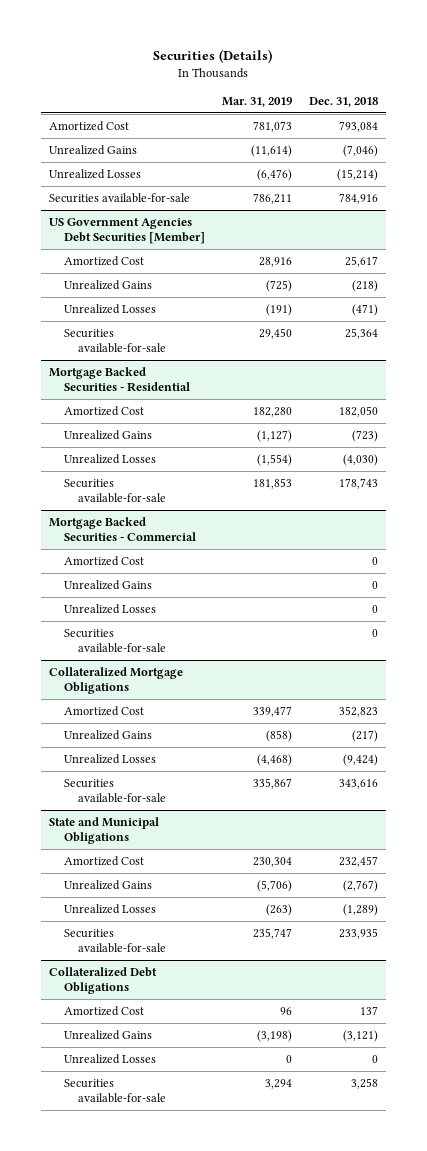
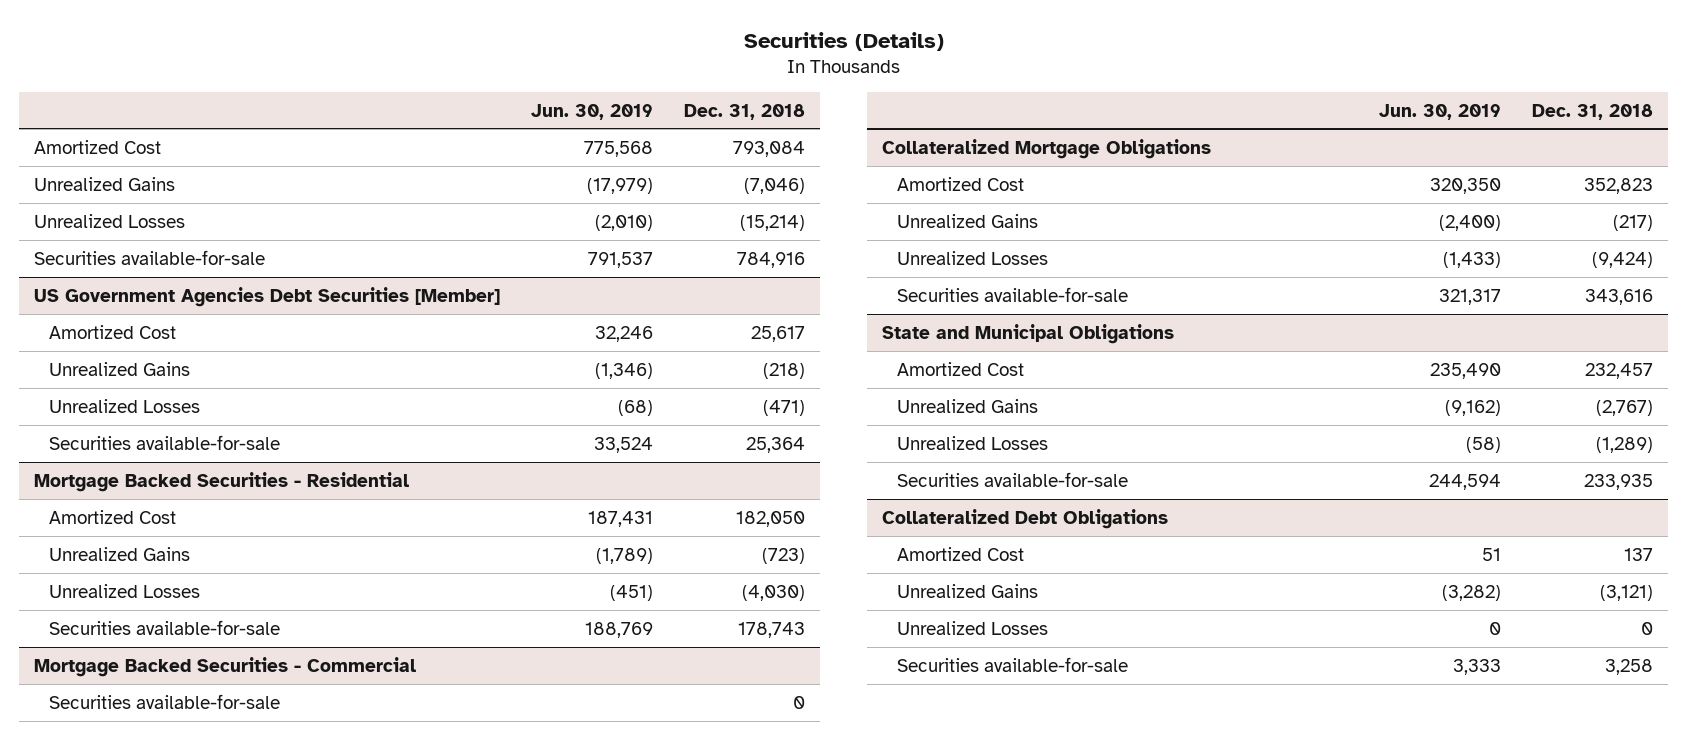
[221,96,292,107] Mar. 31, 2019 -> none
none -> [531,103,654,120] Jun. 30, 2019
[63,555,144,566] Amortized Cost -> none
[63,579,152,590] Unrealized Gains -> none
[63,603,156,614] Unrealized Losses -> none

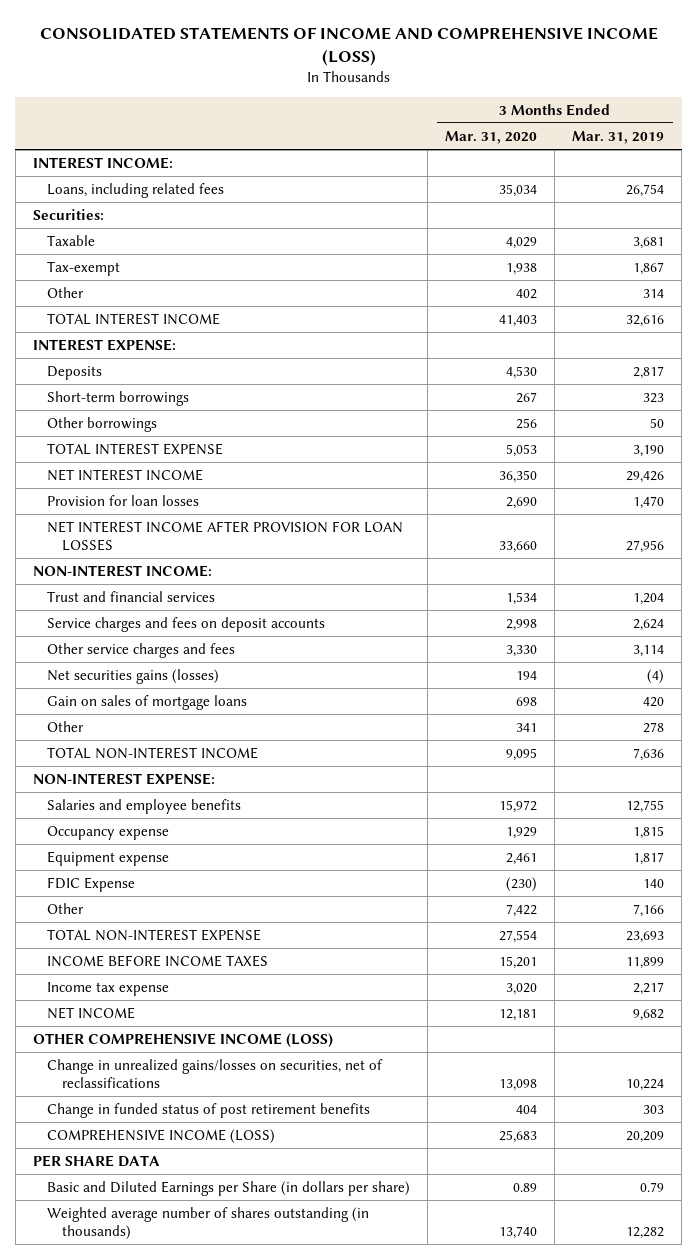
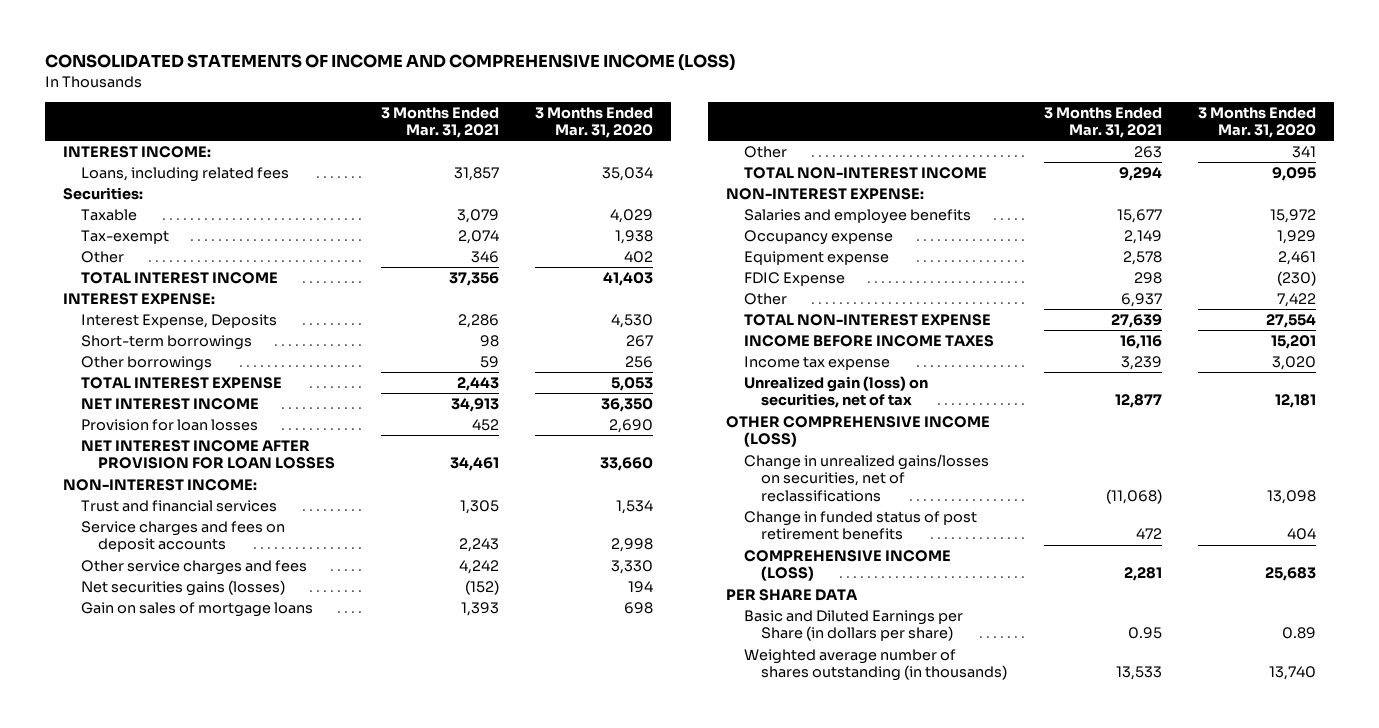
[572,130,665,144] Mar. 31, 2019 -> none
none -> [380,106,499,139] 3 Months Ended Mar. 31, 2021
[47,365,103,380] Deposits -> [80,313,277,328] Interest Expense, Deposits
[47,1006,136,1019] NET INCOME -> [743,375,928,409] Unrealized gain (loss) on securities, net of tax

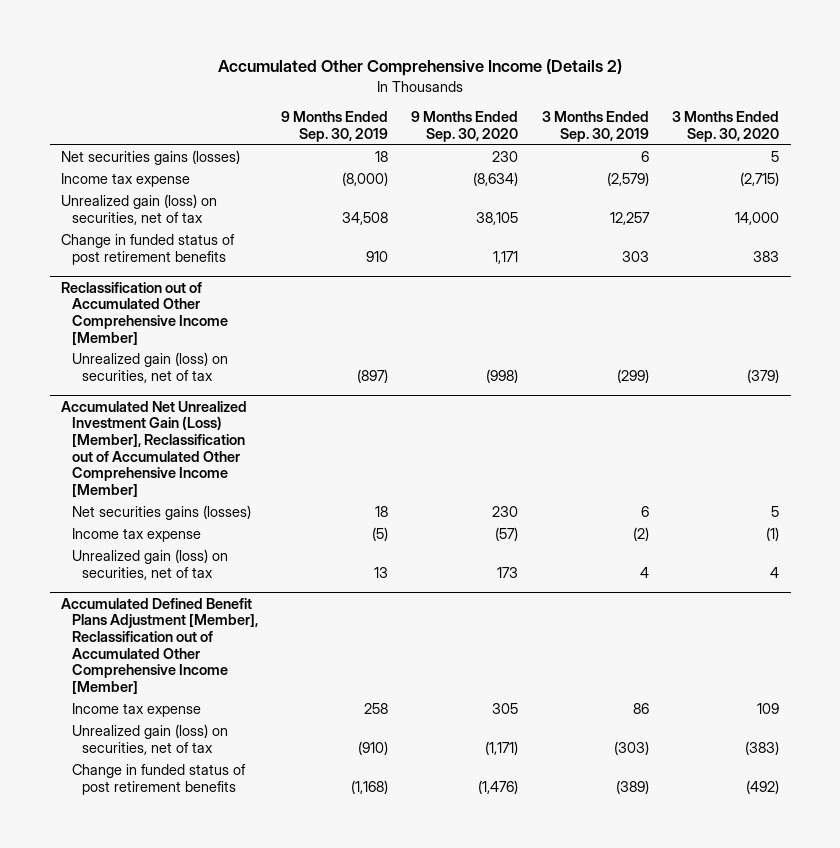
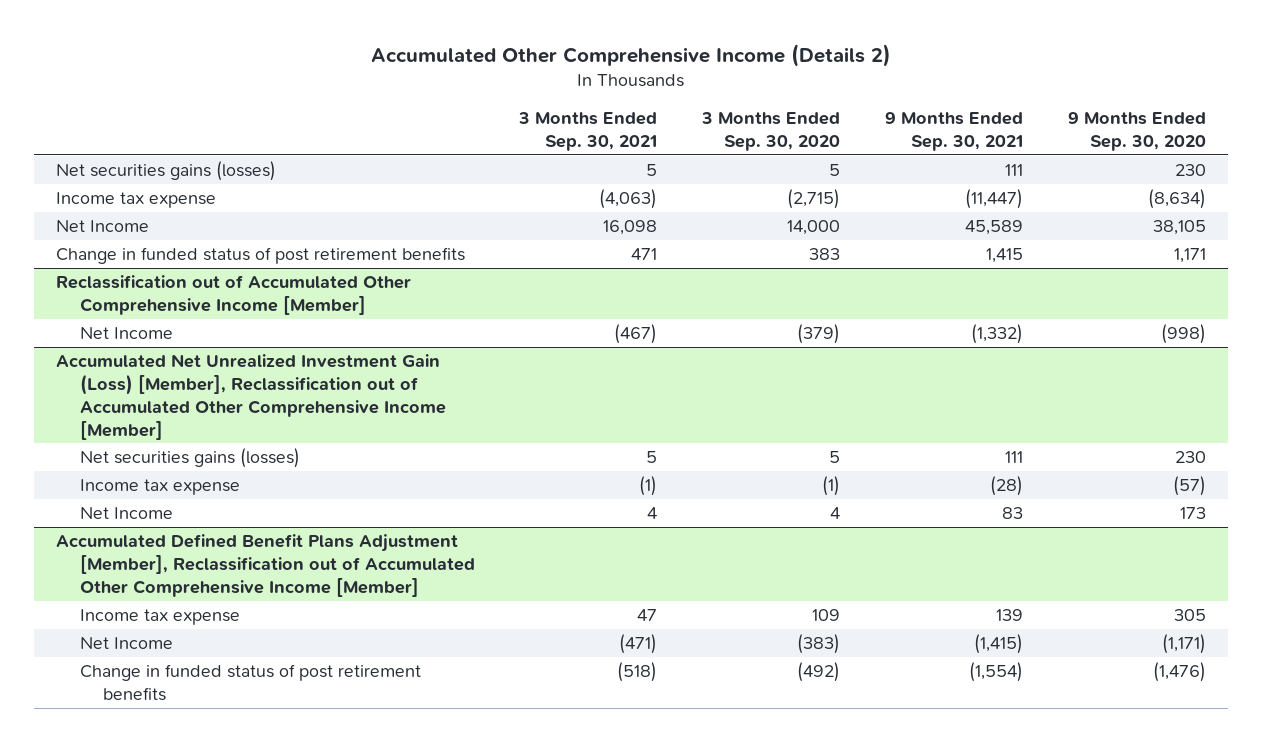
[281,111,389,142] 9 Months Ended Sep. 30, 2019 -> none
[541,111,649,142] 3 Months Ended Sep. 30, 2019 -> none
none -> [518,112,658,151] 3 Months Ended Sep. 30, 2021
none -> [884,112,1023,151] 9 Months Ended Sep. 30, 2021
[61,194,218,225] Unrealized gain (loss) on securities, net of tax -> [56,220,150,233] Net Income
[71,352,228,383] Unrealized gain (loss) on securities, net of tax -> [79,327,173,340] Net Income
[71,549,228,580] Unrealized gain (loss) on securities, net of tax -> [79,507,173,520] Net Income
[71,724,228,755] Unrealized gain (loss) on securities, net of tax -> [79,637,173,650] Net Income

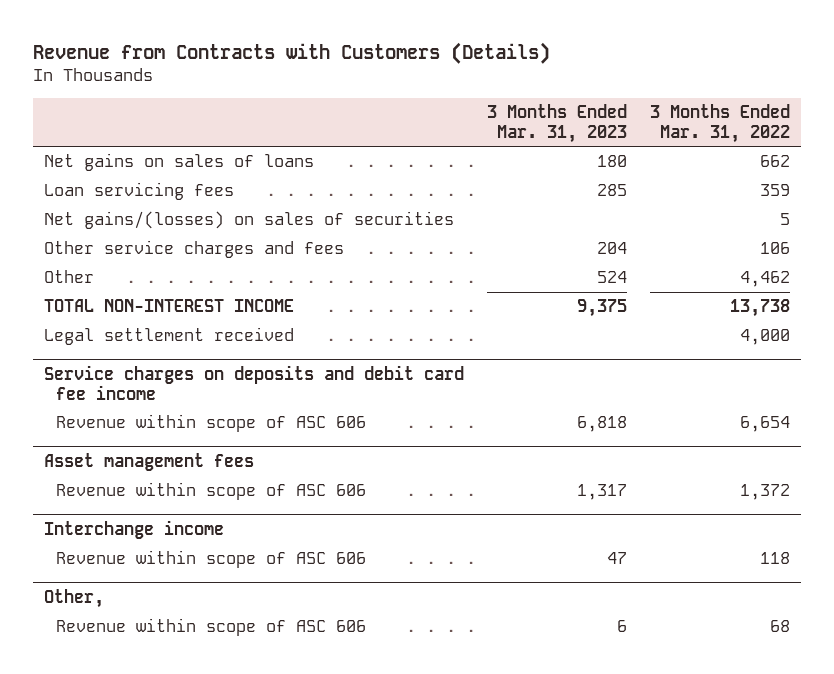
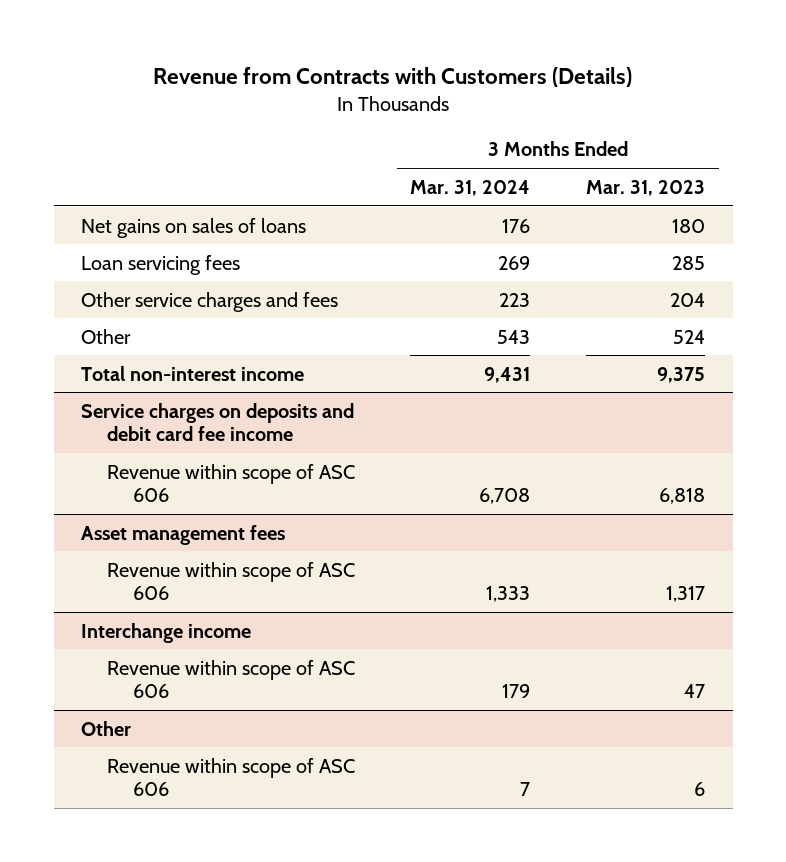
[649,104,790,143] 3 Months Ended Mar. 31, 2022 -> none
none -> [410,179,531,196] Mar. 31, 2024
[44,211,455,230] Net gains/(losses) on sales of securities -> none
[44,327,295,346] Legal settlement received -> none
[44,299,295,313] TOTAL NON-INTEREST INCOME -> [81,365,305,381] Total non-interest income
[44,589,105,609] Other, -> [81,720,132,736] Other

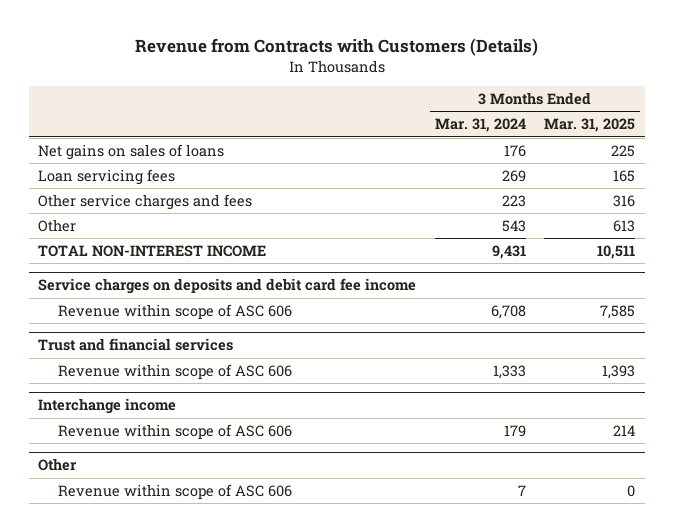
[586,179,706,196] Mar. 31, 2023 -> none
none -> [544,118,636,133] Mar. 31, 2025
[81,365,305,381] Total non-interest income -> [38,244,267,257] TOTAL NON-INTEREST INCOME
[81,524,286,545] Asset management fees -> none
none -> [38,338,234,352] Trust and financial services

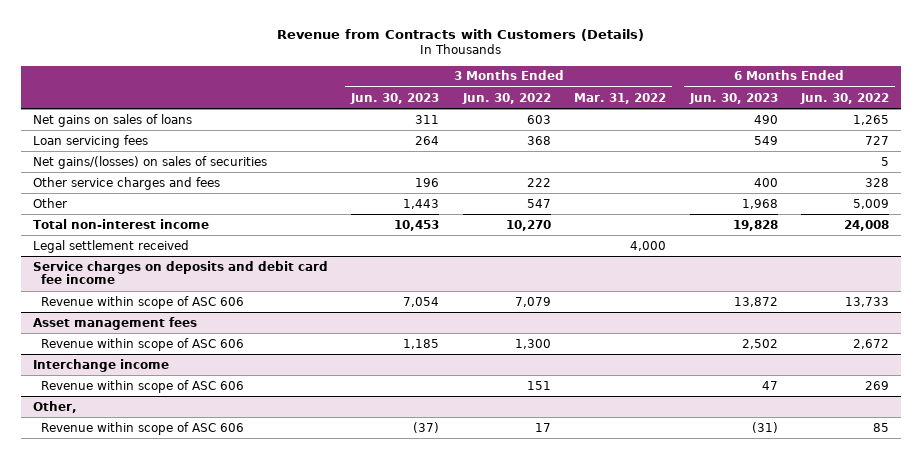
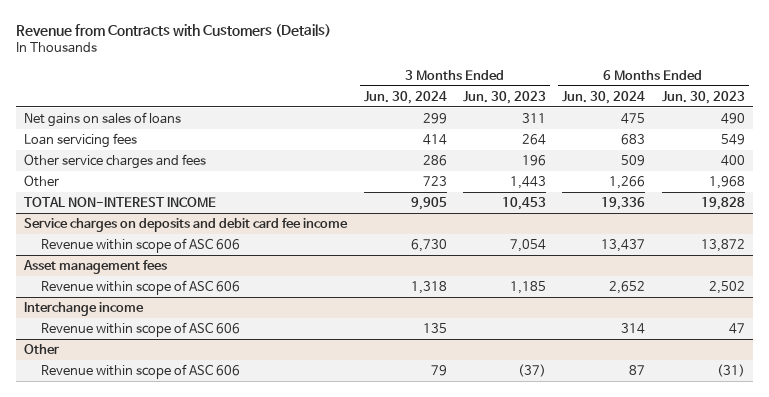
[461,92,551,104] Jun. 30, 2022 -> none
[574,92,667,104] Mar. 31, 2022 -> none
[800,92,890,104] Jun. 30, 2022 -> none
none -> [363,90,447,104] Jun. 30, 2024
none -> [562,90,646,104] Jun. 30, 2024
[32,155,267,169] Net gains/(losses) on sales of securities -> none
[32,239,189,253] Legal settlement received -> none
[32,218,209,229] Total non-interest income -> [24,197,217,208] TOTAL NON-INTEREST INCOME
[32,400,77,413] Other, -> [24,344,60,355] Other

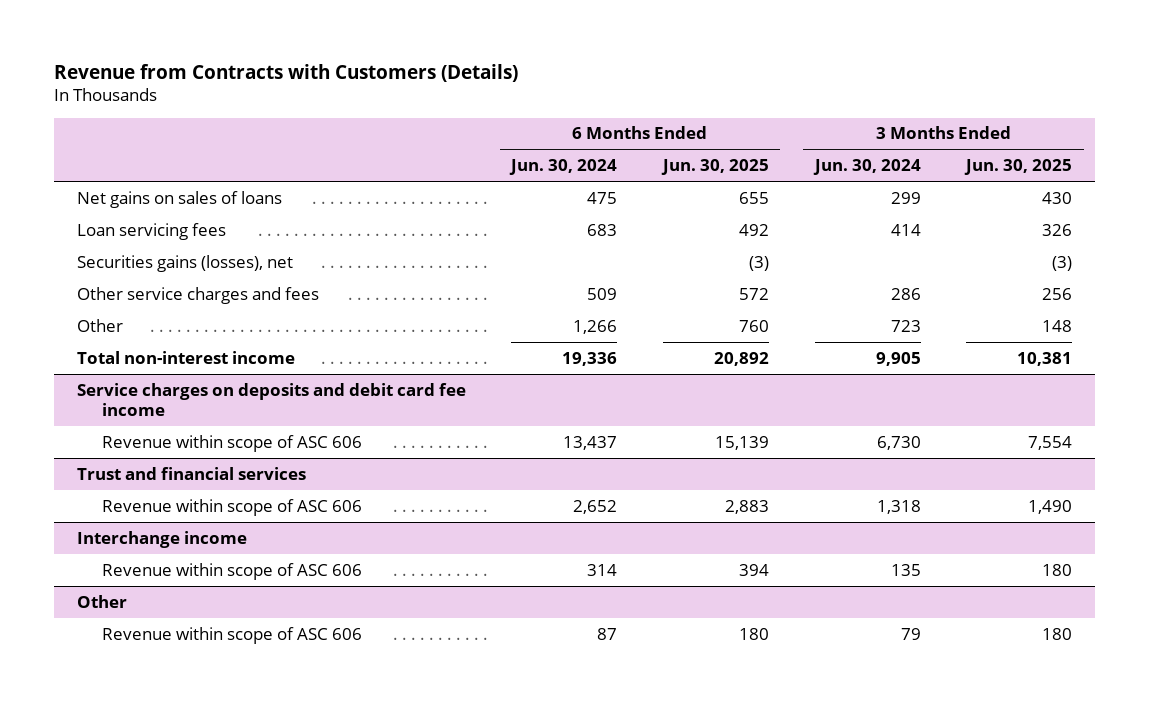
[462,90,546,104] Jun. 30, 2023 -> none
[661,90,745,104] Jun. 30, 2023 -> none
none -> [660,159,769,176] Jun. 30, 2025
none -> [964,159,1073,176] Jun. 30, 2025
none -> [76,254,293,272] Securities gains (losses), net
[24,197,217,208] TOTAL NON-INTEREST INCOME -> [76,350,295,364] Total non-interest income
[23,260,168,275] Asset management fees -> none
none -> [76,466,306,480] Trust and financial services

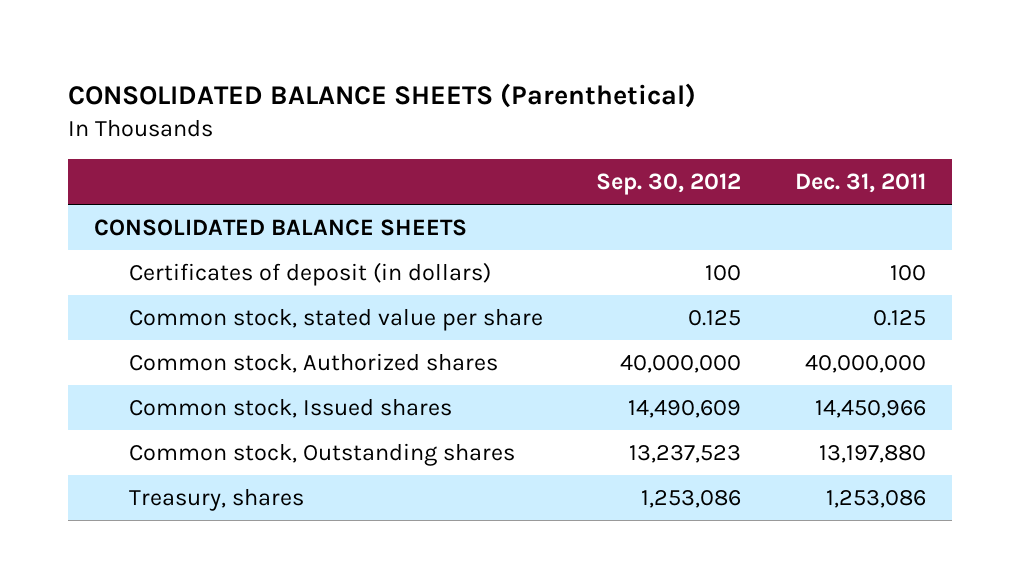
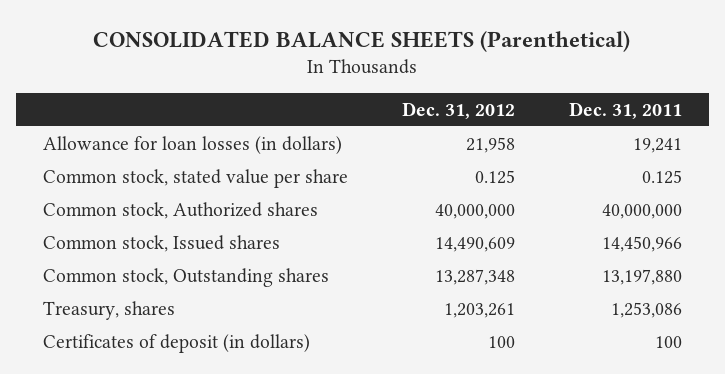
[596,172,742,195] Sep. 30, 2012 -> none
none -> [401,101,515,119] Dec. 31, 2012
[94,219,468,237] CONSOLIDATED BALANCE SHEETS -> none
none -> [43,135,343,154] Allowance for loan losses (in dollars)
[129,262,492,287] Certificates of deposit (in dollars) -> [43,333,311,353] Certificates of deposit (in dollars)

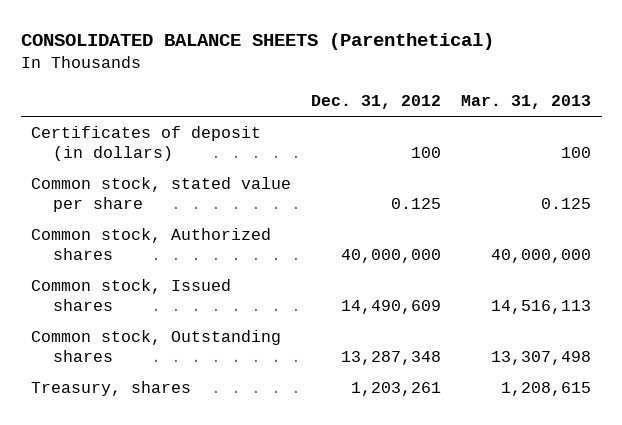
[568,101,682,119] Dec. 31, 2011 -> none
none -> [461,94,592,109] Mar. 31, 2013
[43,135,343,154] Allowance for loan losses (in dollars) -> none
[43,333,311,353] Certificates of deposit (in dollars) -> [30,126,261,161] Certificates of deposit (in dollars)

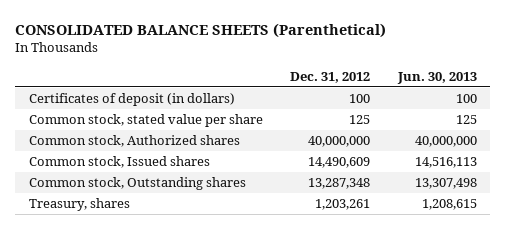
[461,94,592,109] Mar. 31, 2013 -> none
none -> [396,71,477,84] Jun. 30, 2013
[391,197,442,209] 0.125 -> [349,115,371,125] 125

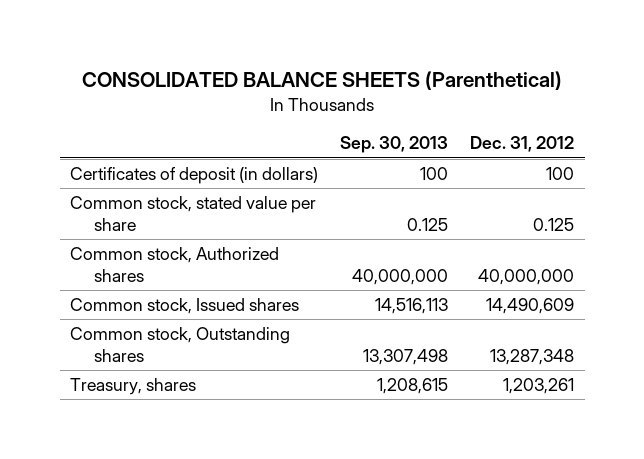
[396,71,477,84] Jun. 30, 2013 -> none
none -> [340,136,449,154] Sep. 30, 2013
[349,115,371,125] 125 -> [532,218,574,232] 0.125

